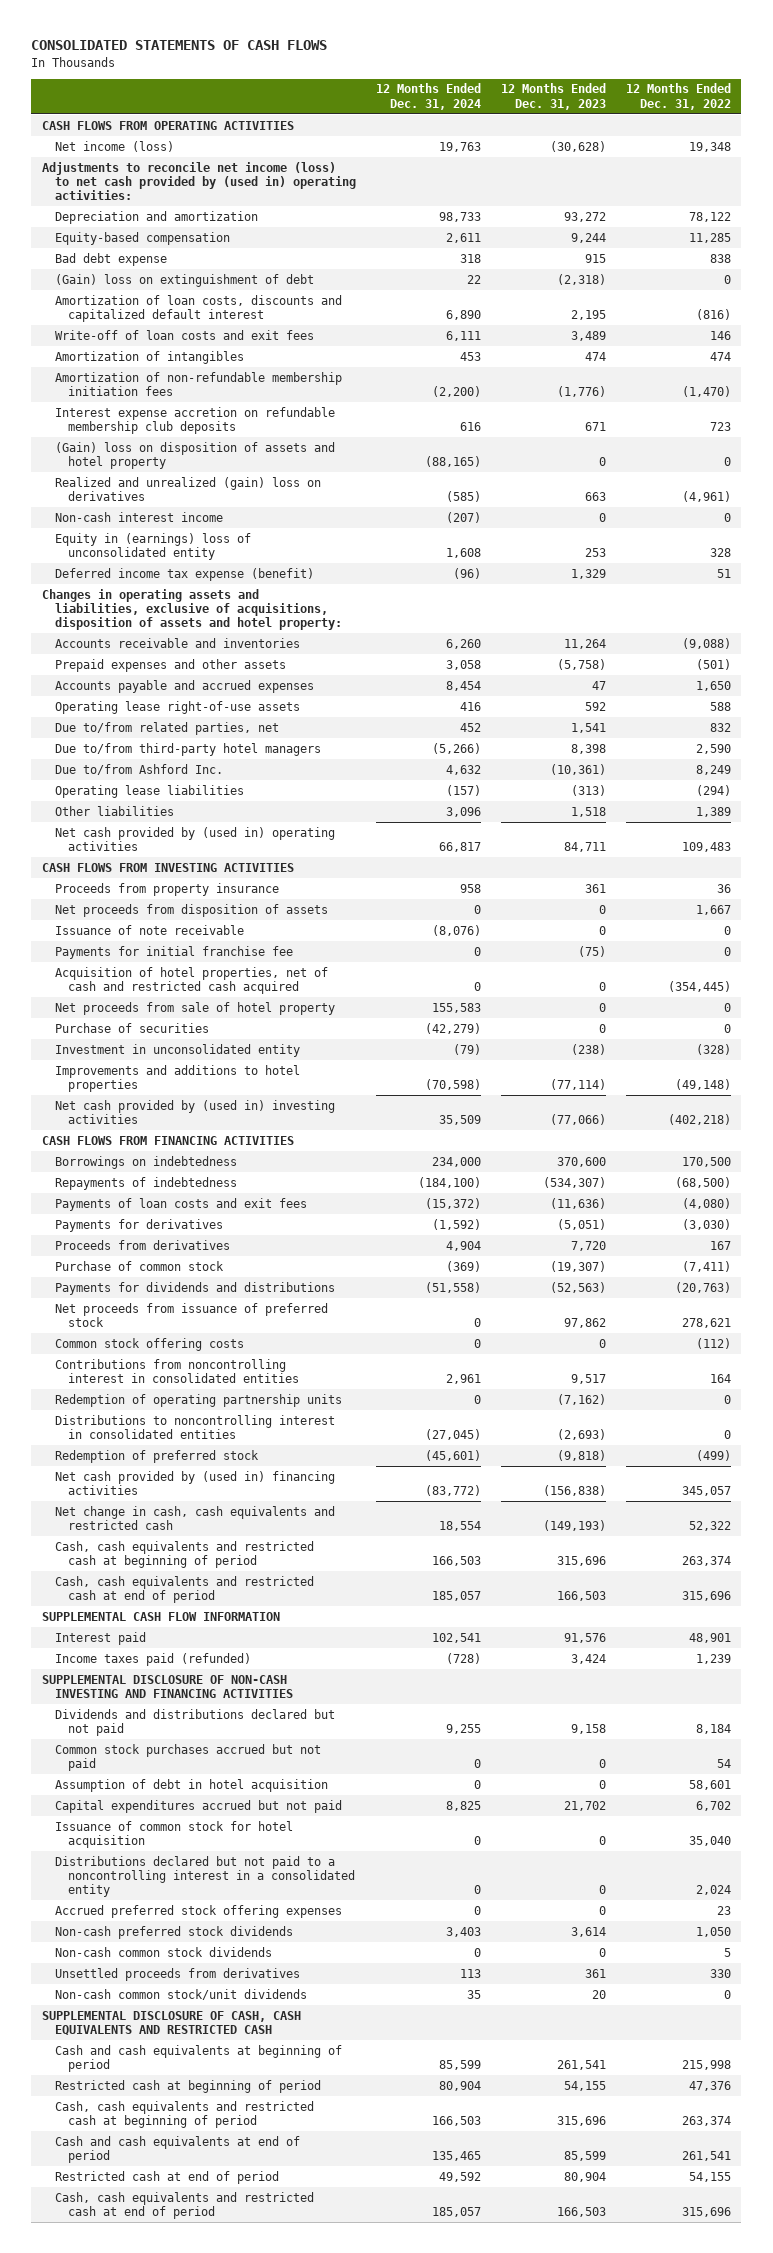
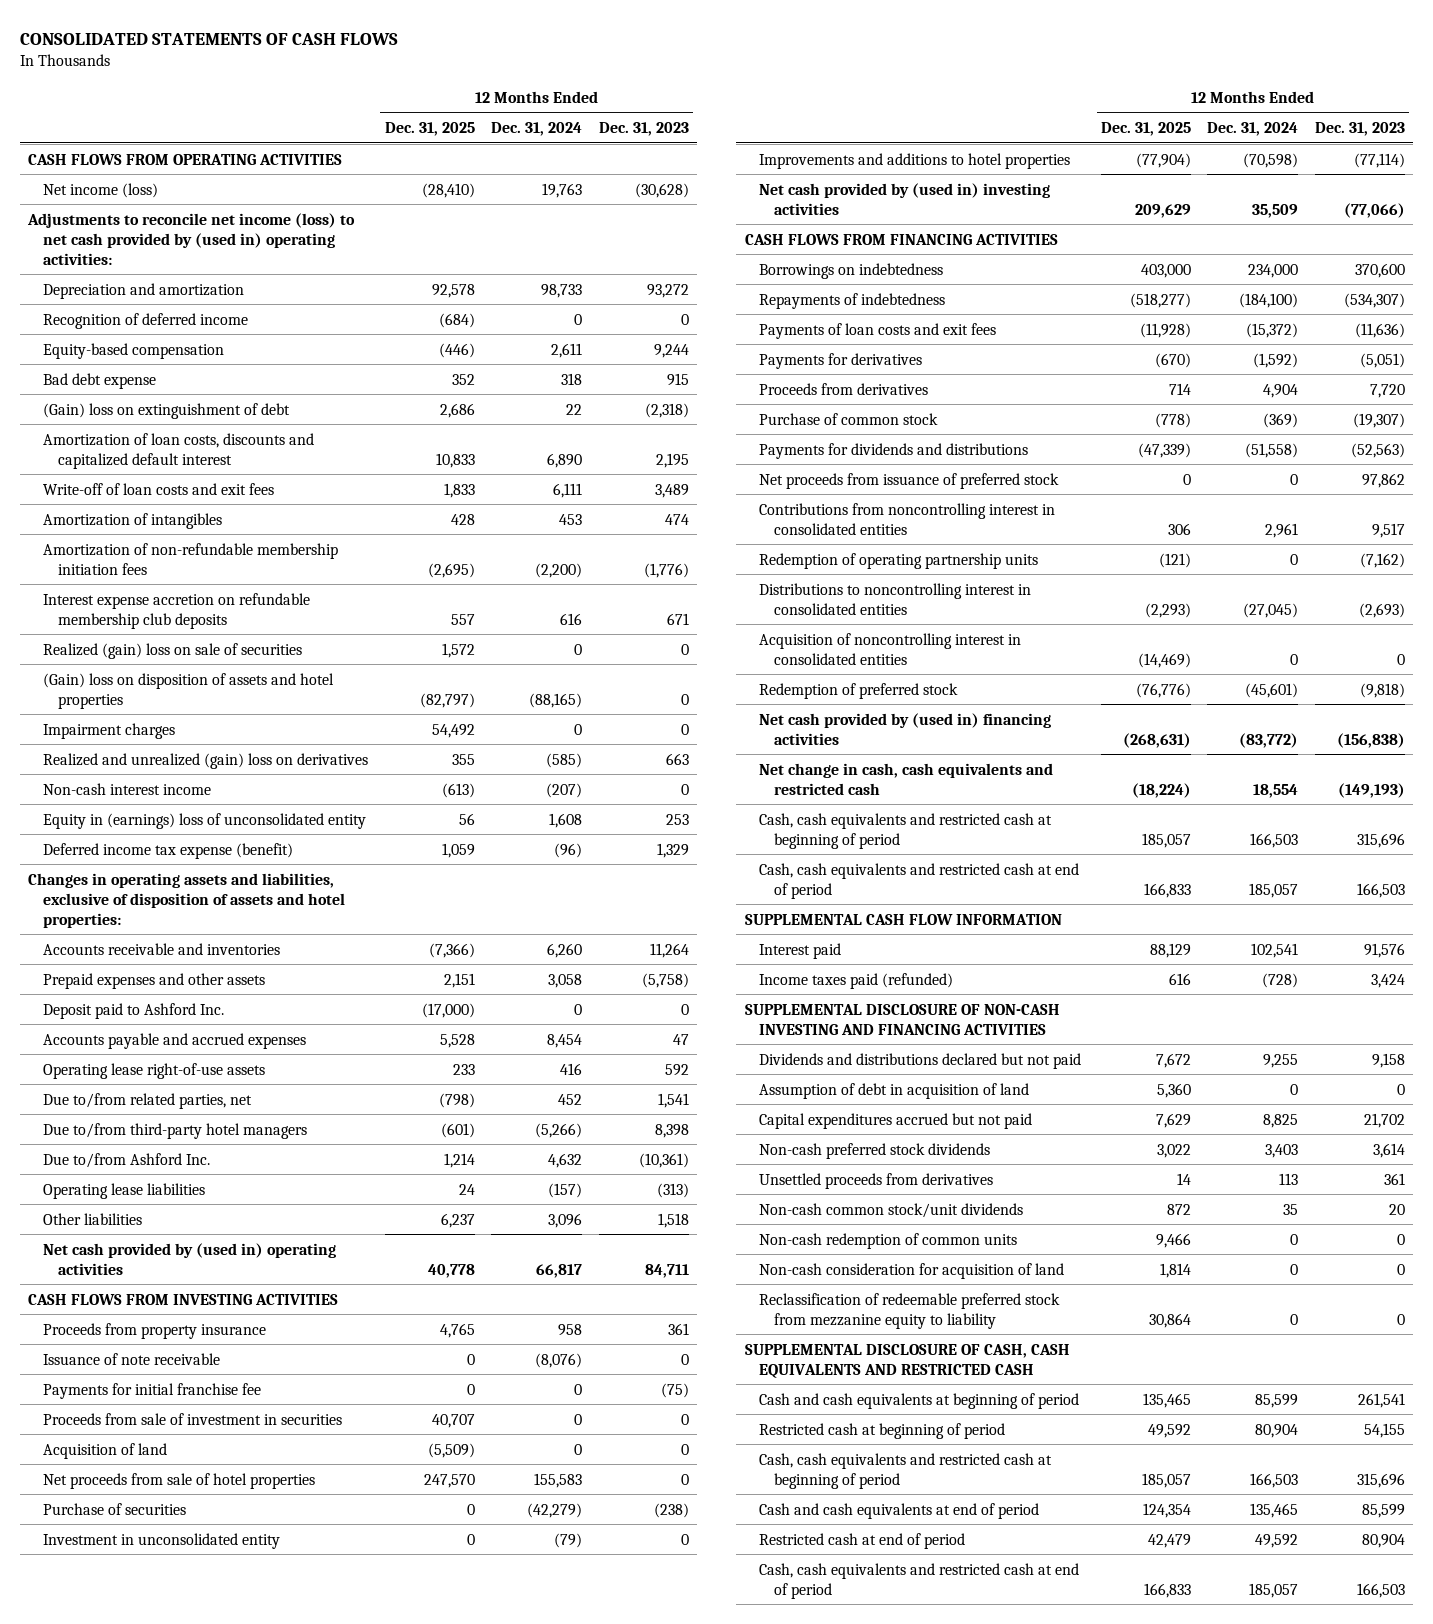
[626,83,732,110] 12 Months Ended Dec. 31, 2022 -> none
none -> [384,122,475,137] Dec. 31, 2025
none -> [43,312,249,329] Recognition of deferred income
none -> [43,642,303,659] Realized (gain) loss on sale of securities
[54,441,335,469] (Gain) loss on disposition of assets and hotel property -> [43,672,335,709] (Gain) loss on disposition of assets and hotel properties
none -> [43,722,176,739] Impairment charges
[41,588,342,631] Changes in operating assets and liabilities, exclusive of acquisitions, disposition of assets and hotel property: -> [28,872,346,928] Changes in operating assets and liabilities, exclusive of disposition of assets and hotel properties:
none -> [43,1002,225,1019] Deposit paid to Ashford Inc.
[54,903,328,917] Net proceeds from disposition of assets -> none
[54,966,328,994] Acquisition of hotel properties, net of cash and restricted cash acquired -> none
none -> [43,1412,343,1425] Proceeds from sale of investment in securities
none -> [43,1442,168,1459] Acquisition of land
[54,1001,335,1015] Net proceeds from sale of hotel property -> [43,1472,316,1489] Net proceeds from sale of hotel properties
[598,1023,606,1033] 0 -> [653,1502,689,1518] (238)
[570,1043,606,1055] (238) -> [680,1533,689,1545] 0
[54,1337,244,1351] Common stock offering costs -> none
none -> [759,632,1022,665] Acquisition of noncontrolling interest in consolidated entities
[54,1743,321,1771] Common stock purchases accrued but not paid -> none
[54,1778,328,1792] Assumption of debt in hotel acquisition -> [759,1082,1030,1099] Assumption of debt in acquisition of land
[54,1820,293,1848] Issuance of common stock for hotel acquisition -> none
[54,1855,355,1898] Distributions declared but not paid to a noncontrolling interest in a consolidated entity -> none
[54,1904,342,1918] Accrued preferred stock offering expenses -> none
[54,1946,272,1957] Non-cash common stock dividends -> none
none -> [759,1232,1018,1249] Non-cash redemption of common units
none -> [759,1262,1065,1279] Non-cash consideration for acquisition of land
none -> [759,1292,1061,1329] Reclassification of redeemable preferred stock from mezzanine equity to liability

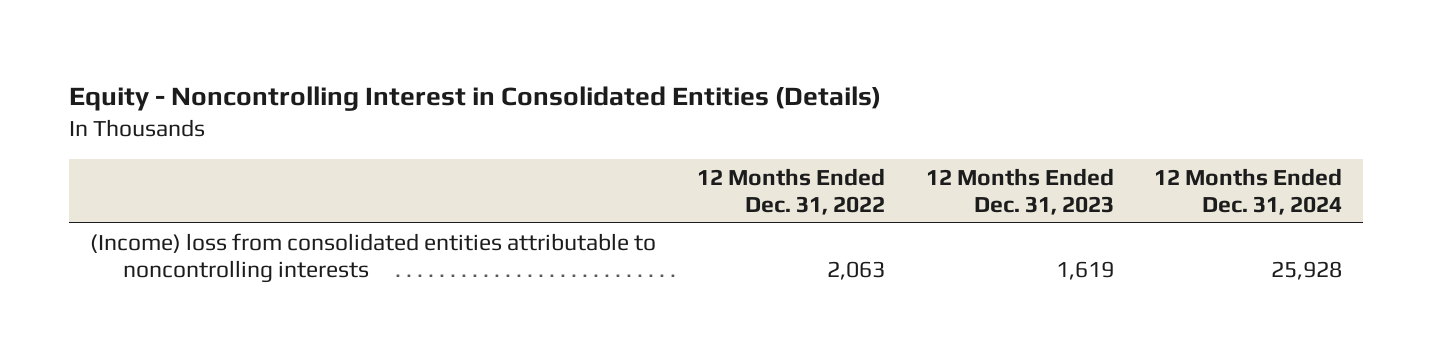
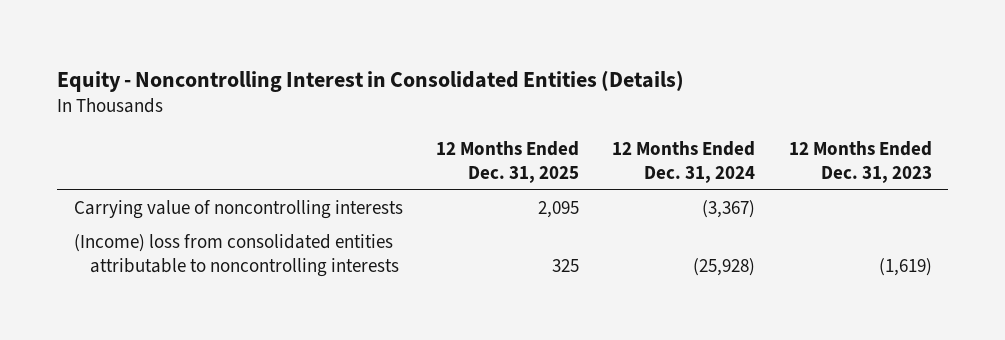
[696,167,885,215] 12 Months Ended Dec. 31, 2022 -> none
none -> [436,140,580,183] 12 Months Ended Dec. 31, 2025
none -> [73,200,403,220] Carrying value of noncontrolling interests
[1055,261,1114,281] 1,619 -> [878,258,932,277] (1,619)
[1271,261,1343,281] 25,928 -> [693,258,756,277] (25,928)

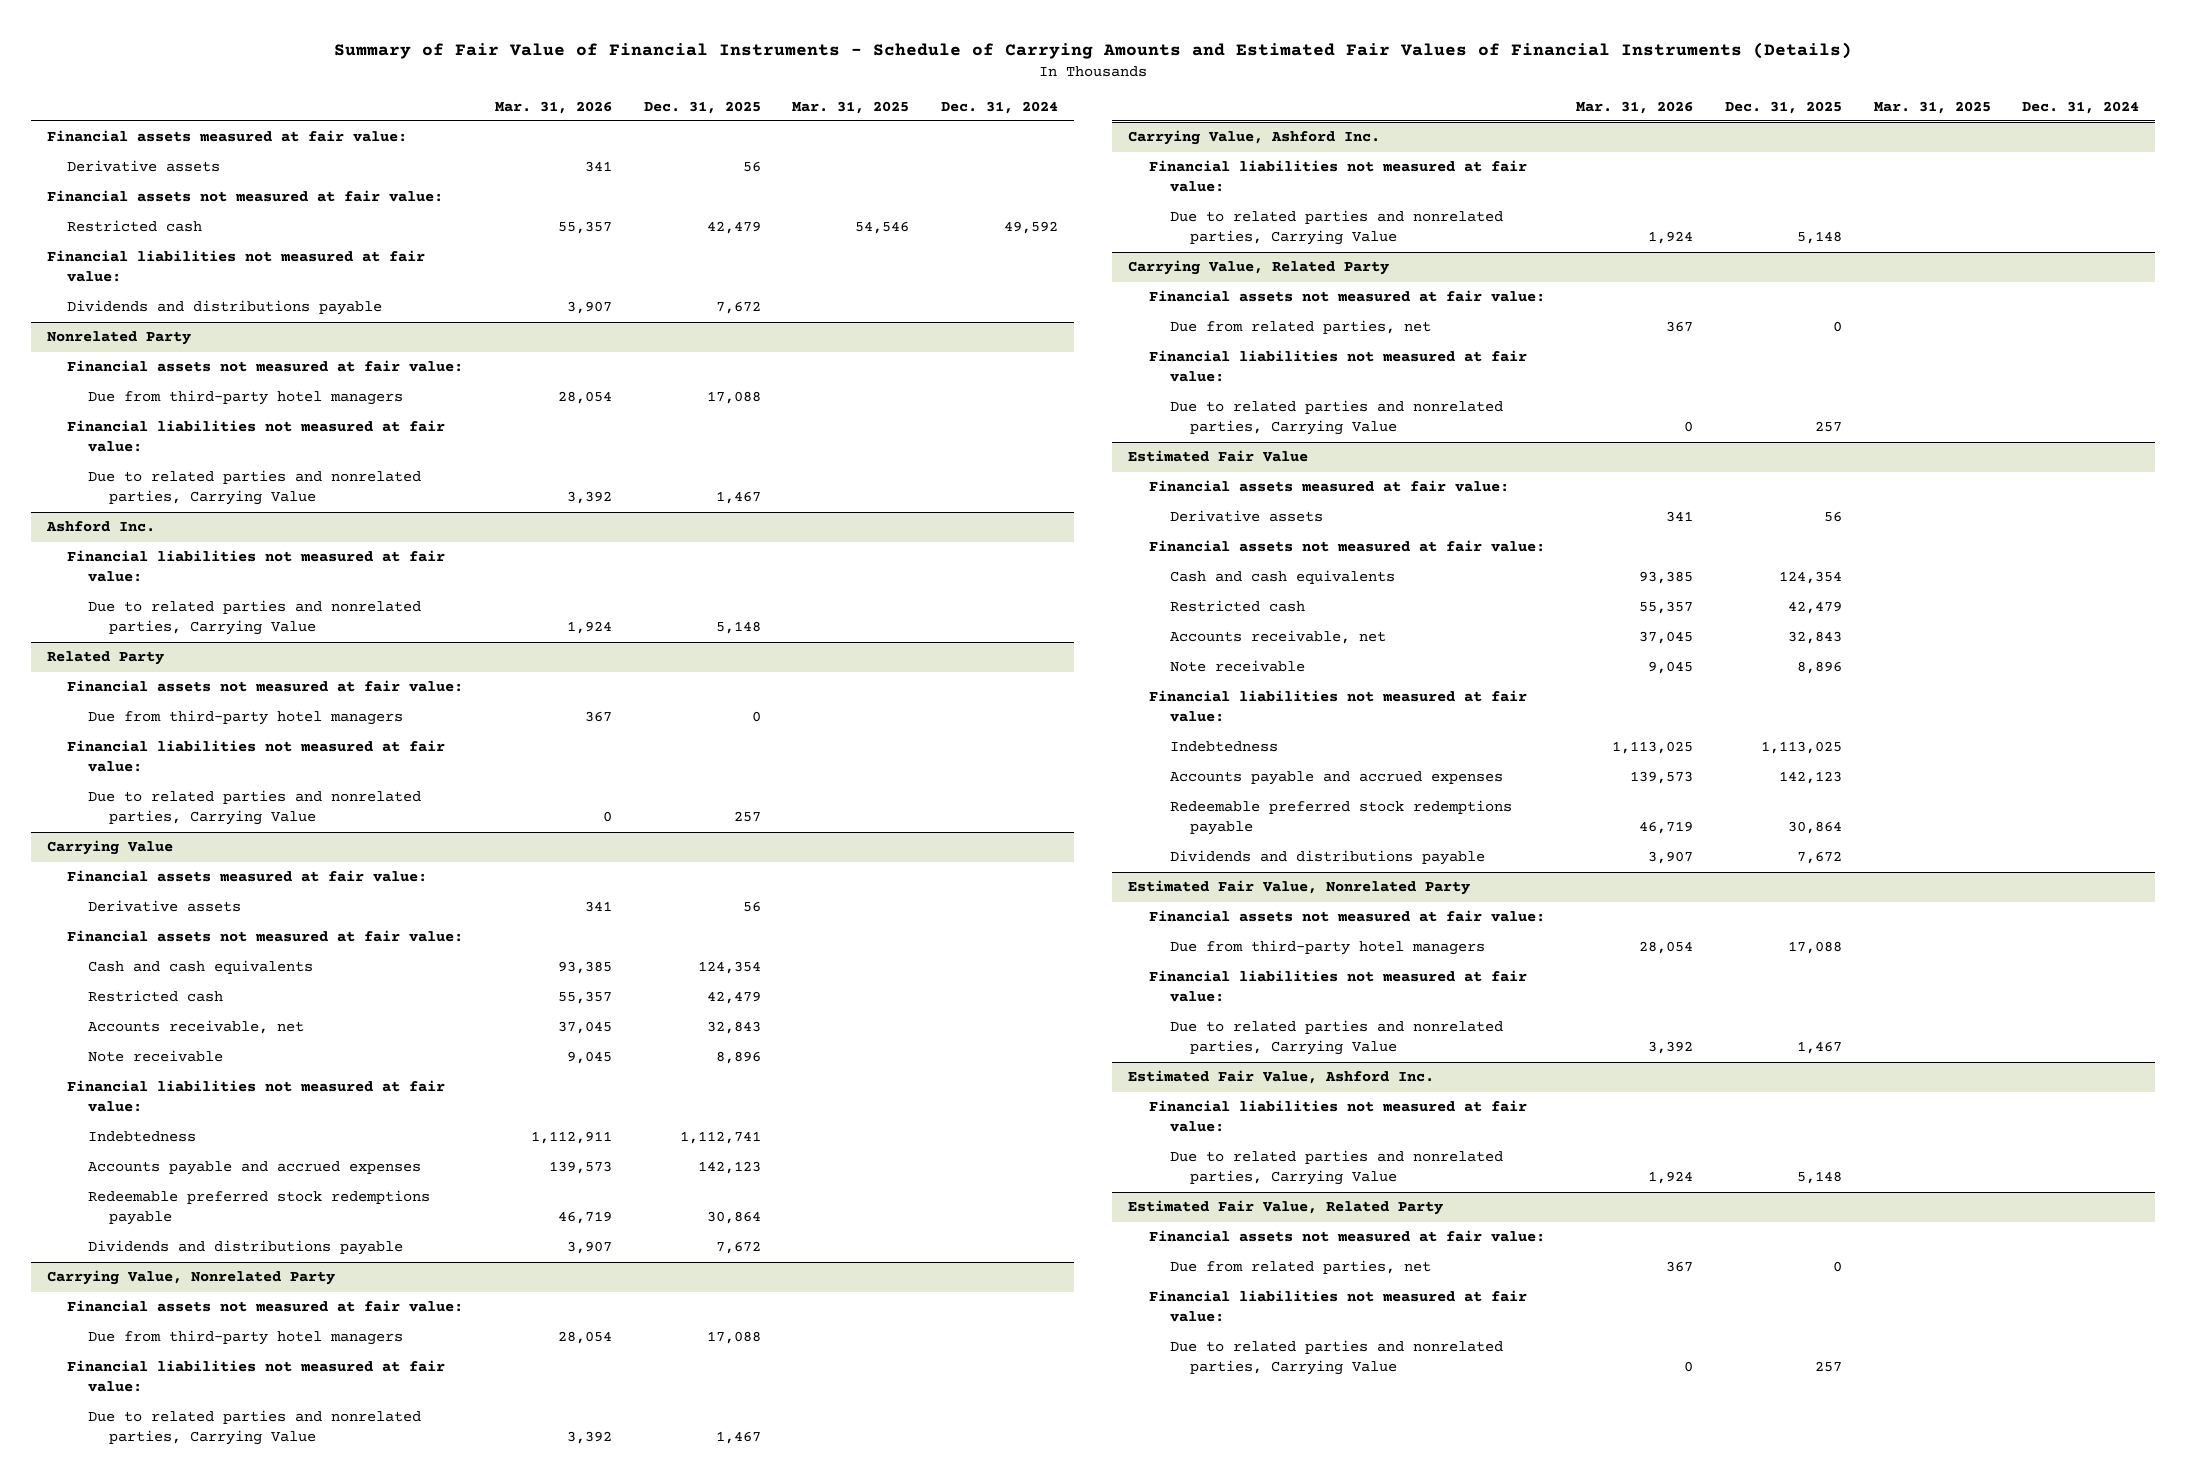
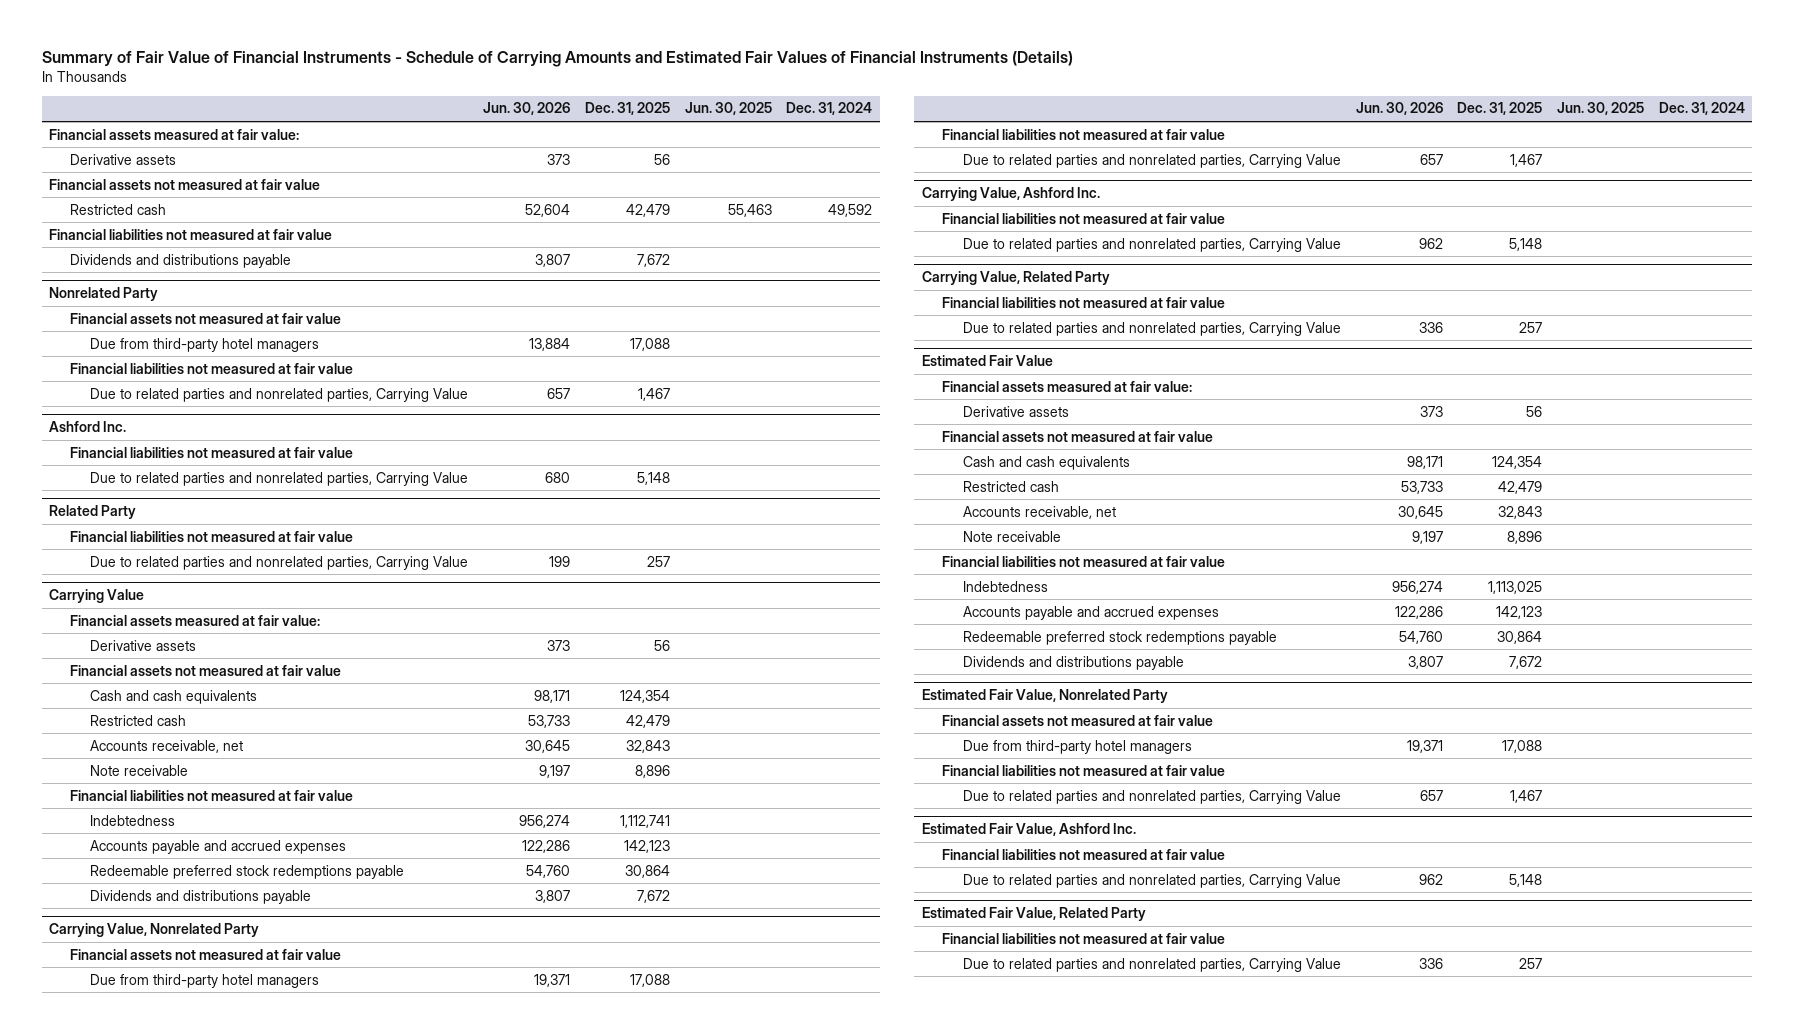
[495,100,613,114] Mar. 31, 2026 -> none
[792,100,910,114] Mar. 31, 2025 -> none
none -> [483,102,571,116] Jun. 30, 2026
none -> [684,102,772,116] Jun. 30, 2025
[46,190,443,203] Financial assets not measured at fair value: -> [49,178,321,190] Financial assets not measured at fair value
[46,250,425,283] Financial liabilities not measured at fair value: -> [49,228,333,240] Financial liabilities not measured at fair value
[67,360,464,373] Financial assets not measured at fair value: -> [69,312,341,324] Financial assets not measured at fair value
[67,420,446,453] Financial liabilities not measured at fair value: -> [69,362,353,374] Financial liabilities not measured at fair value
[67,550,446,583] Financial liabilities not measured at fair value: -> [69,446,353,458] Financial liabilities not measured at fair value
[67,680,464,693] Financial assets not measured at fair value: -> none
[88,710,404,726] Due from third-party hotel managers -> none
[67,740,446,773] Financial liabilities not measured at fair value: -> [69,530,353,542] Financial liabilities not measured at fair value
[67,930,464,943] Financial assets not measured at fair value: -> [69,664,341,676] Financial assets not measured at fair value
[67,1080,446,1113] Financial liabilities not measured at fair value: -> [69,789,353,801] Financial liabilities not measured at fair value
[67,1300,464,1313] Financial assets not measured at fair value: -> [69,948,341,960] Financial assets not measured at fair value
[67,1360,446,1393] Financial liabilities not measured at fair value: -> [942,128,1226,140] Financial liabilities not measured at fair value
[1148,160,1527,193] Financial liabilities not measured at fair value: -> [942,212,1226,224] Financial liabilities not measured at fair value
[1148,290,1545,303] Financial assets not measured at fair value: -> none
[1169,320,1431,335] Due from related parties, net -> none
[1148,350,1527,383] Financial liabilities not measured at fair value: -> [942,296,1226,308] Financial liabilities not measured at fair value
[1148,540,1545,553] Financial assets not measured at fair value: -> [942,430,1214,442] Financial assets not measured at fair value
[1148,690,1527,723] Financial liabilities not measured at fair value: -> [942,555,1226,567] Financial liabilities not measured at fair value
[1148,910,1545,923] Financial assets not measured at fair value: -> [942,714,1214,726] Financial assets not measured at fair value
[1148,970,1527,1003] Financial liabilities not measured at fair value: -> [942,764,1226,776] Financial liabilities not measured at fair value
[1148,1100,1527,1133] Financial liabilities not measured at fair value: -> [942,848,1226,860] Financial liabilities not measured at fair value
[1148,1230,1545,1243] Financial assets not measured at fair value: -> none
[1169,1260,1431,1275] Due from related parties, net -> none
[1148,1290,1527,1323] Financial liabilities not measured at fair value: -> [942,932,1226,944] Financial liabilities not measured at fair value

